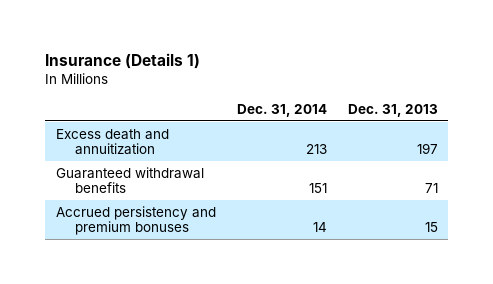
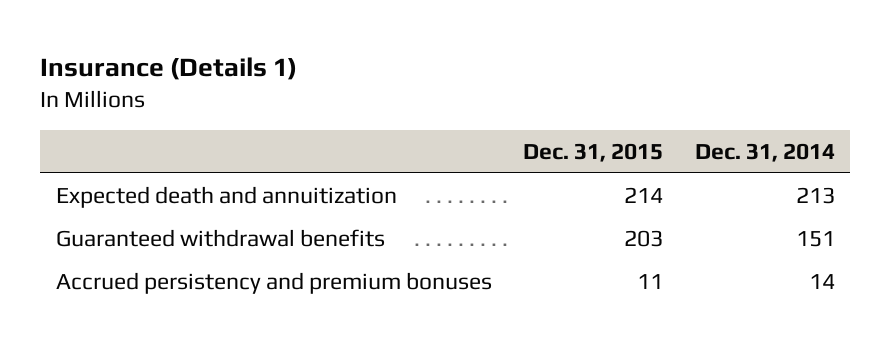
[347,103,438,117] Dec. 31, 2013 -> none
none -> [523,143,664,163] Dec. 31, 2015
[55,128,169,156] Excess death and annuitization -> [56,185,398,208] Expected death and annuitization

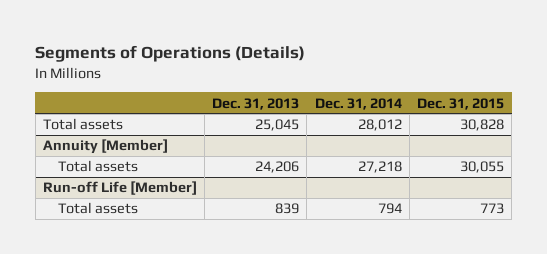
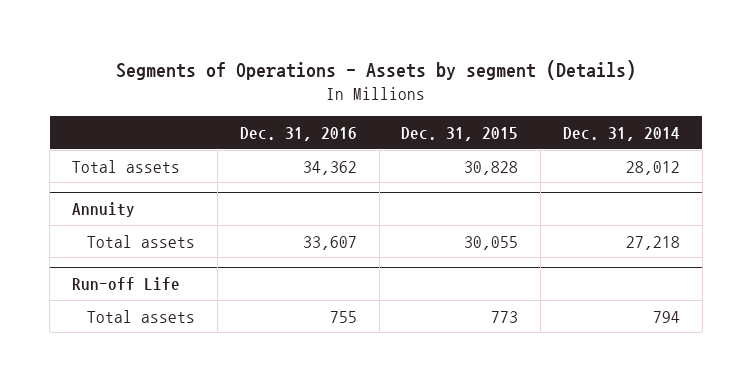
[35,44,306,62] Segments of Operations (Details) -> [116,60,637,81] Segments of Operations - Assets by segment (Details)
[212,97,300,110] Dec. 31, 2013 -> none
none -> [239,126,357,141] Dec. 31, 2016
[42,139,168,155] Annuity [Member] -> [72,202,136,218] Annuity
[42,181,197,196] Run-off Life [Member] -> [72,277,181,291] Run-off Life

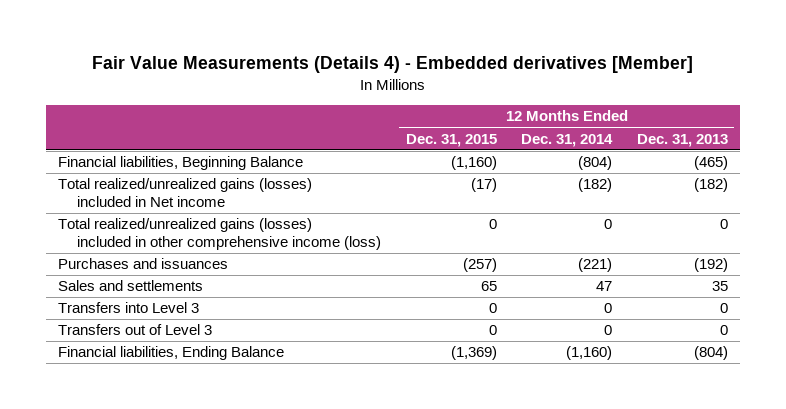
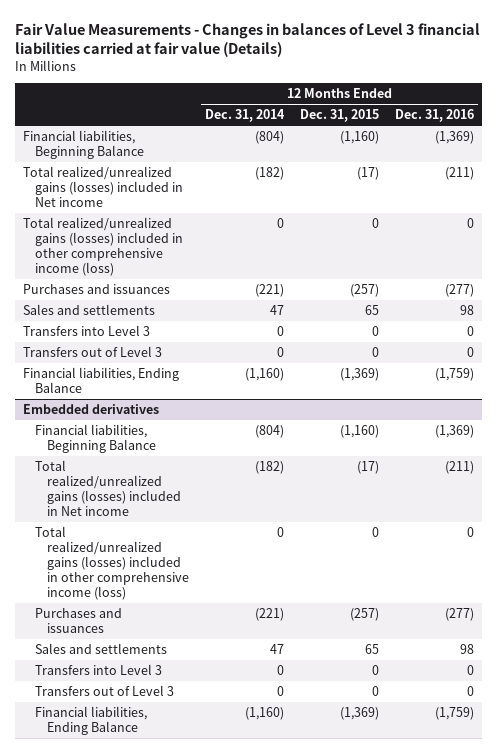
[91,56,693,74] Fair Value Measurements (Details 4) - Embedded derivatives [Member] -> [15,22,481,57] Fair Value Measurements - Changes in balances of Level 3 financial liabilities carried at fair value (Details)
[636,133,728,147] Dec. 31, 2013 -> none
none -> [395,109,475,123] Dec. 31, 2016
none -> [23,404,160,415] Embedded derivatives
none -> [35,424,157,454] Financial liabilities, Beginning Balance
none -> [35,460,182,517] Total realized/unrealized gains (losses) included in Net income
none -> [35,526,190,601] Total realized/unrealized gains (losses) included in other comprehensive income (loss)
none -> [35,608,123,634] Purchases and issuances
none -> [35,643,168,655] Sales and settlements
none -> [35,664,163,676] Transfers into Level 3
none -> [35,685,175,697] Transfers out of Level 3
none -> [35,706,148,736] Financial liabilities, Ending Balance

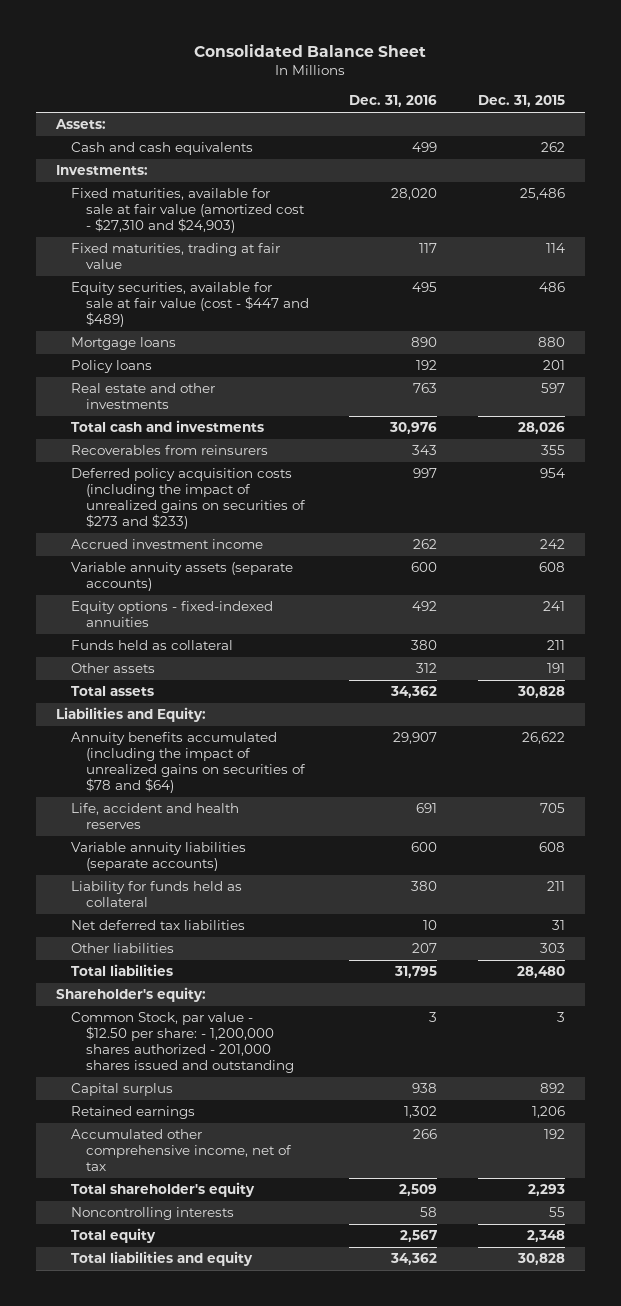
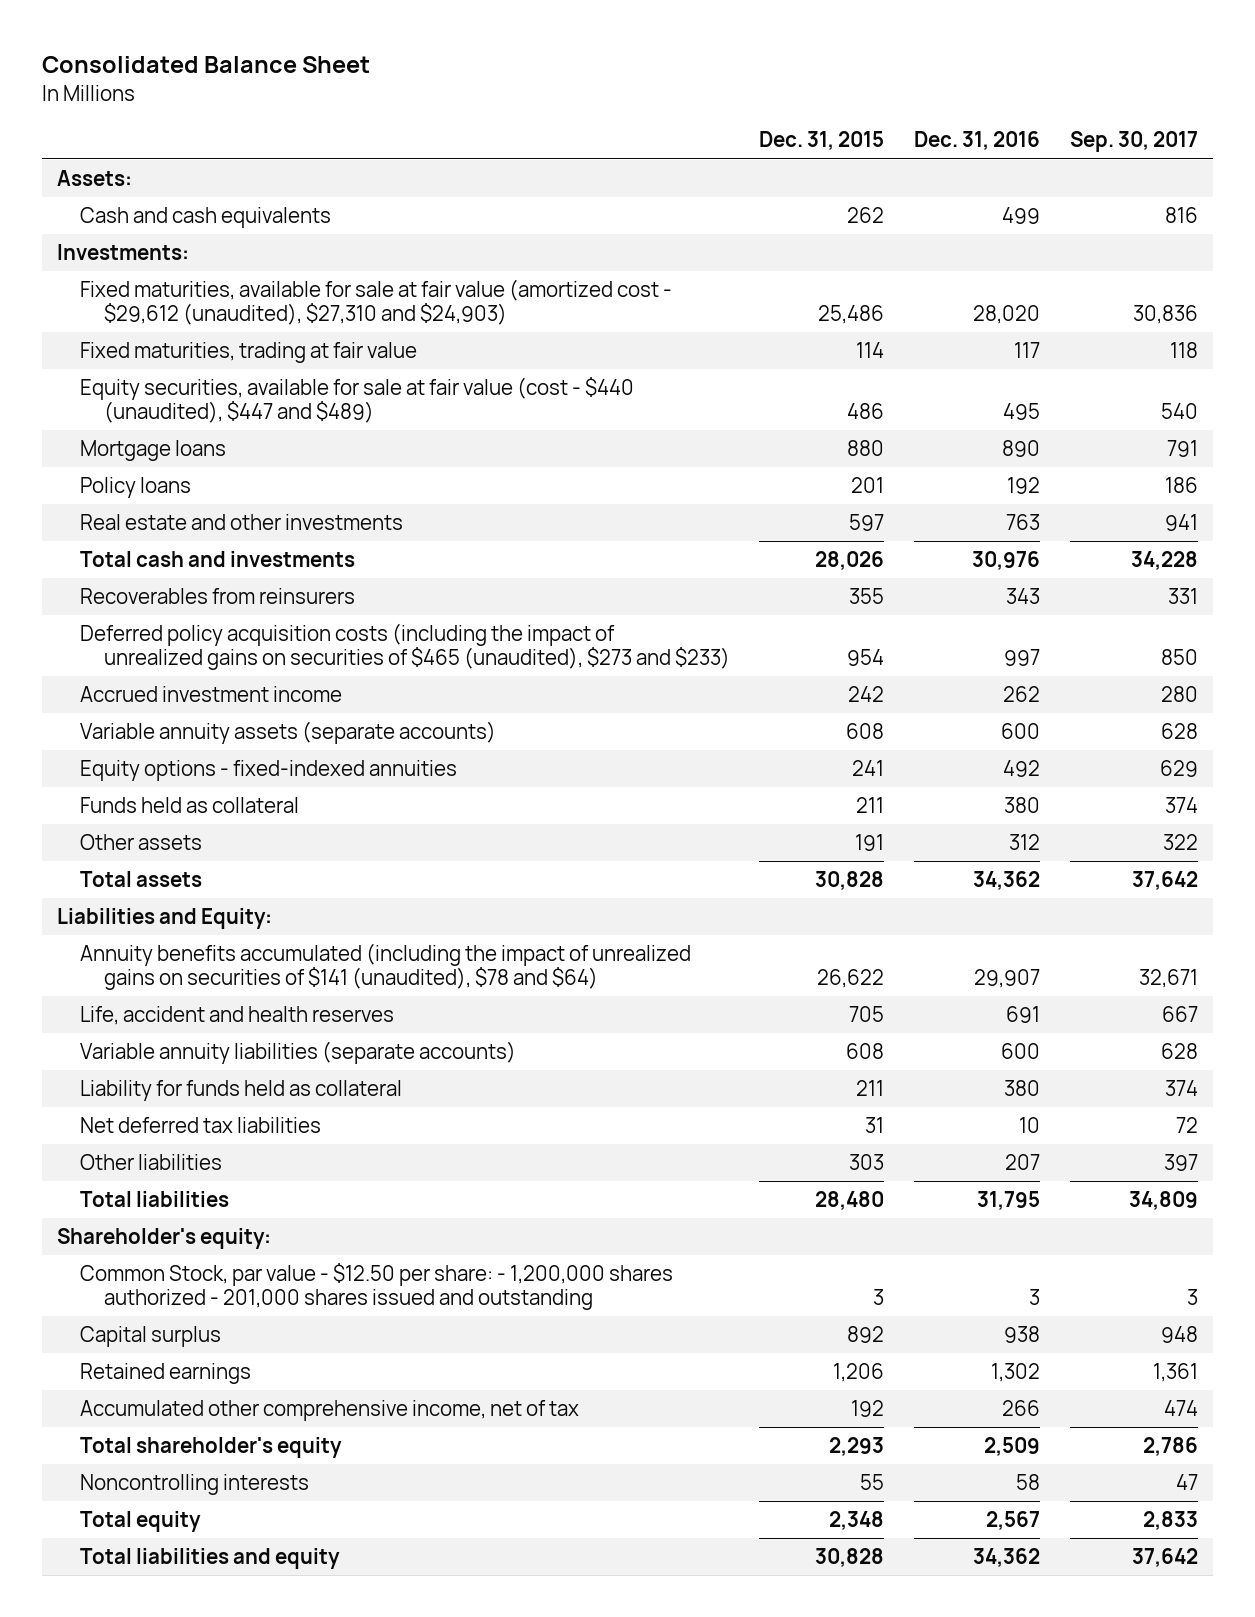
none -> [1070,131,1199,153] Sep. 30, 2017
[70,188,305,234] Fixed maturities, available for sale at fair value (amortized cost - $27,310 and $24,903) -> [80,279,673,325] Fixed maturities, available for sale at fair value (amortized cost - $29,612 (unaudited), $27,310 and $24,903)
[70,282,309,328] Equity securities, available for sale at fair value (cost - $447 and $489) -> [80,377,635,423] Equity securities, available for sale at fair value (cost - $440 (unaudited), $447 and $489)
[70,468,306,529] Deferred policy acquisition costs (including the impact of unrealized gains on securities of $273 and $233) -> [80,623,730,670] Deferred policy acquisition costs (including the impact of unrealized gains on securities of $465 (unaudited), $273 and $233)
[70,732,306,793] Annuity benefits accumulated (including the impact of unrealized gains on securities of $78 and $64) -> [80,943,692,990] Annuity benefits accumulated (including the impact of unrealized gains on securities of $141 (unaudited), $78 and $64)

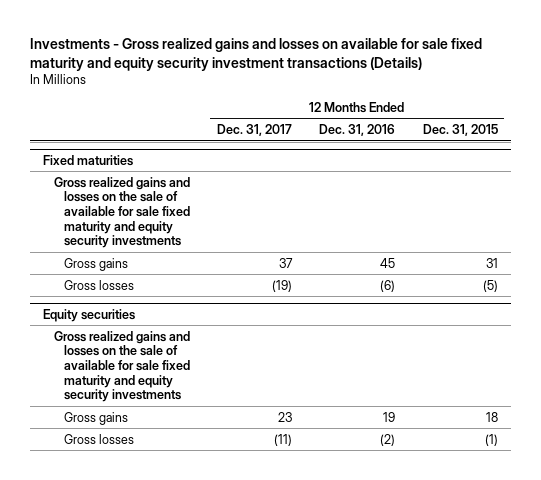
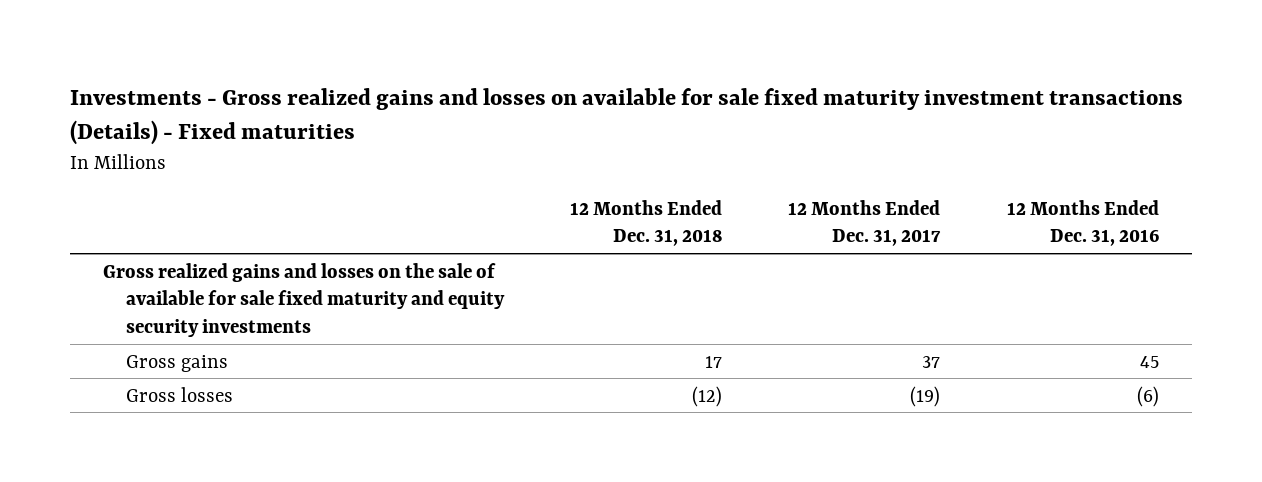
[29,37,482,71] Investments - Gross realized gains and losses on available for sale fixed maturity and equity security investment transactions (Details) -> [70,87,1184,146] Investments - Gross realized gains and losses on available for sale fixed maturity investment transactions (Details) - Fixed maturities
[422,124,498,137] Dec. 31, 2015 -> none
none -> [570,199,723,247] 12 Months Ended Dec. 31, 2018
[43,154,134,166] Fixed maturities -> none
[43,308,136,322] Equity securities -> none
[53,330,190,403] Gross realized gains and losses on the sale of available for sale fixed maturity and equity security investments -> none
[63,411,128,425] Gross gains -> none
[63,433,134,444] Gross losses -> none

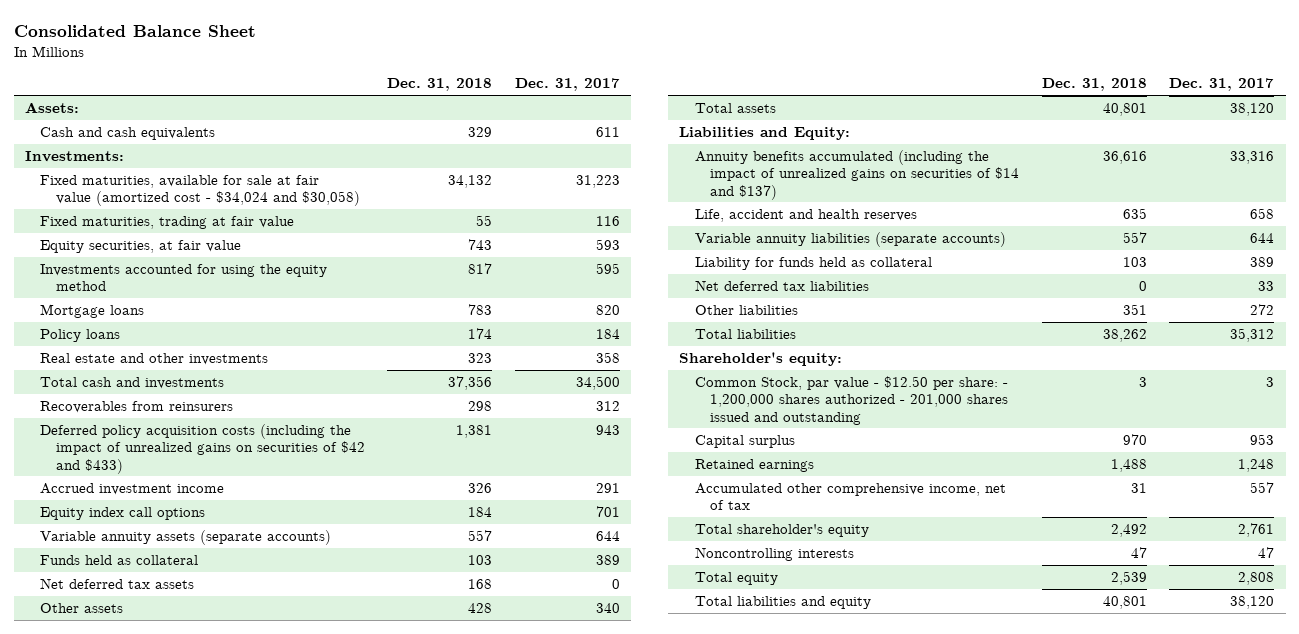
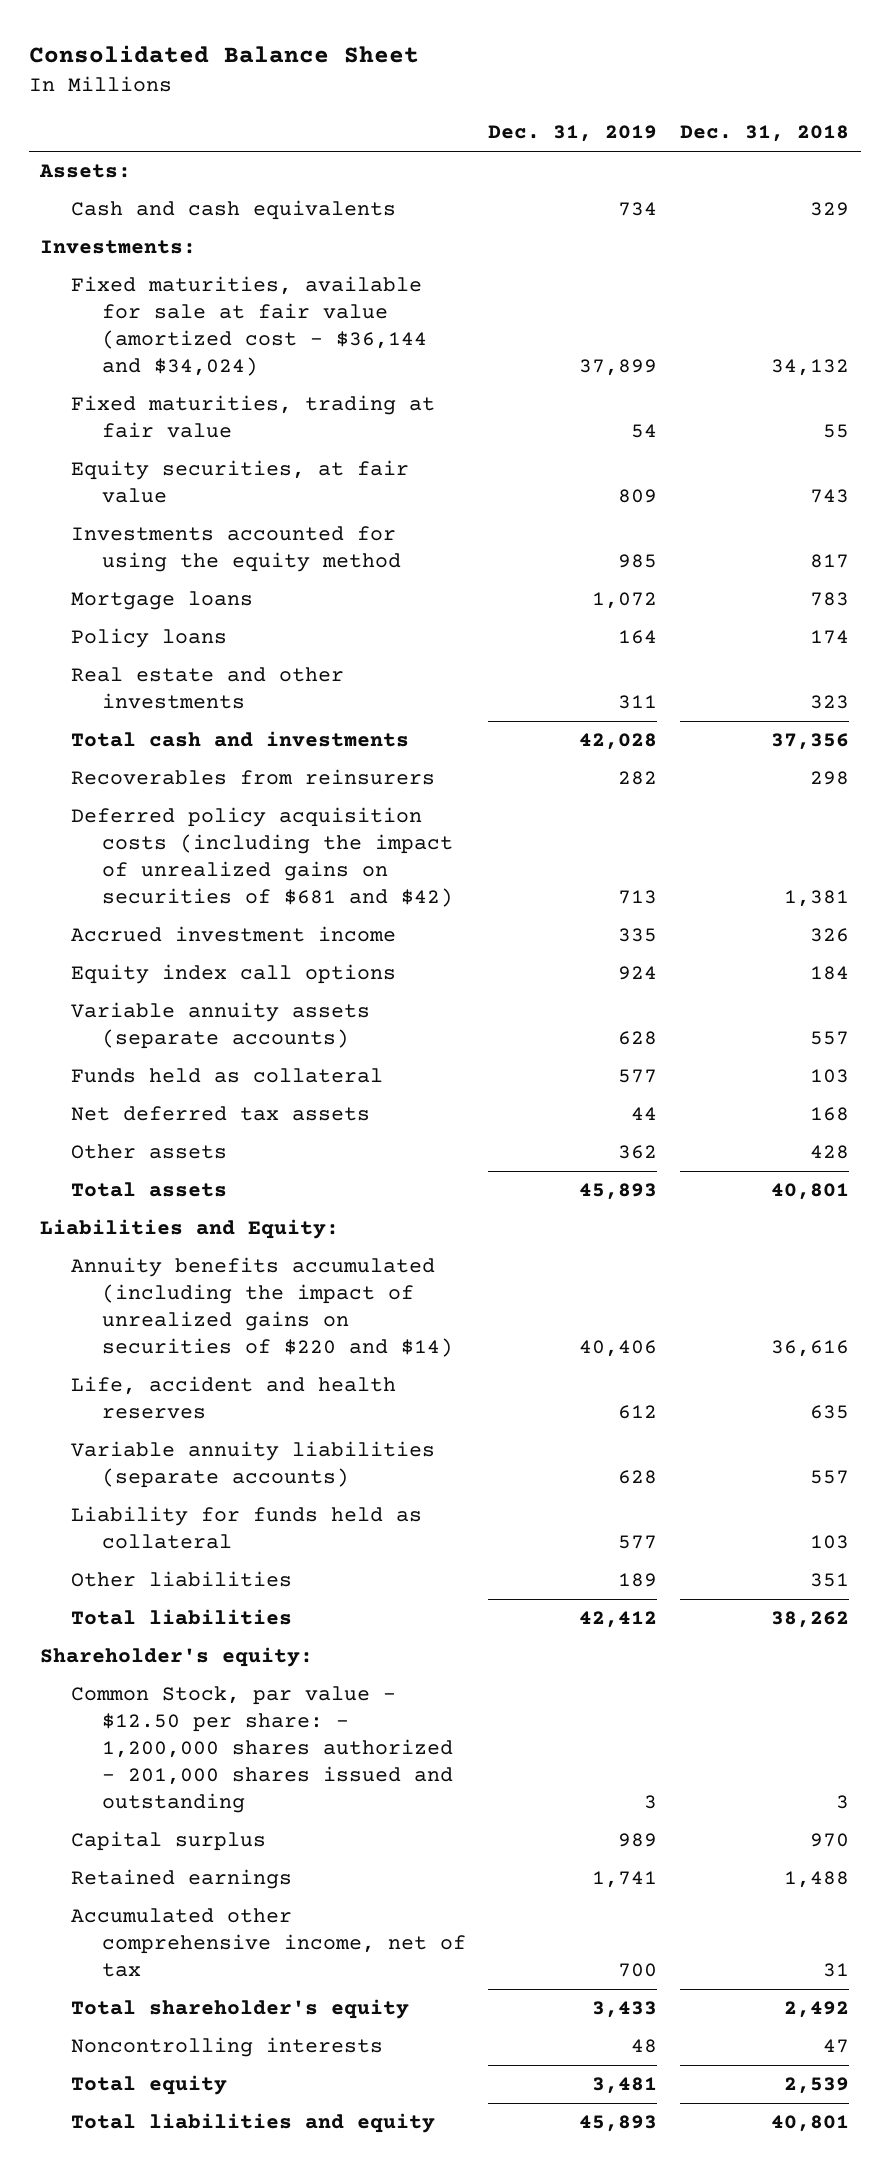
[514,78,620,92] Dec. 31, 2017 -> none
none -> [488,125,658,143] Dec. 31, 2019
[40,174,360,207] Fixed maturities, available for sale at fair value (amortized cost - $34,024 and $30,058) -> [71,276,427,376] Fixed maturities, available for sale at fair value (amortized cost - $36,144 and $34,024)
[40,423,365,474] Deferred policy acquisition costs (including the impact of unrealized gains on securities of $42 and $433) -> [71,807,453,907] Deferred policy acquisition costs (including the impact of unrealized gains on securities of $681 and $42)
[694,149,1020,200] Annuity benefits accumulated (including the impact of unrealized gains on securities of $14 and $137) -> [71,1257,453,1357] Annuity benefits accumulated (including the impact of unrealized gains on securities of $220 and $14)
[694,279,869,291] Net deferred tax liabilities -> none

